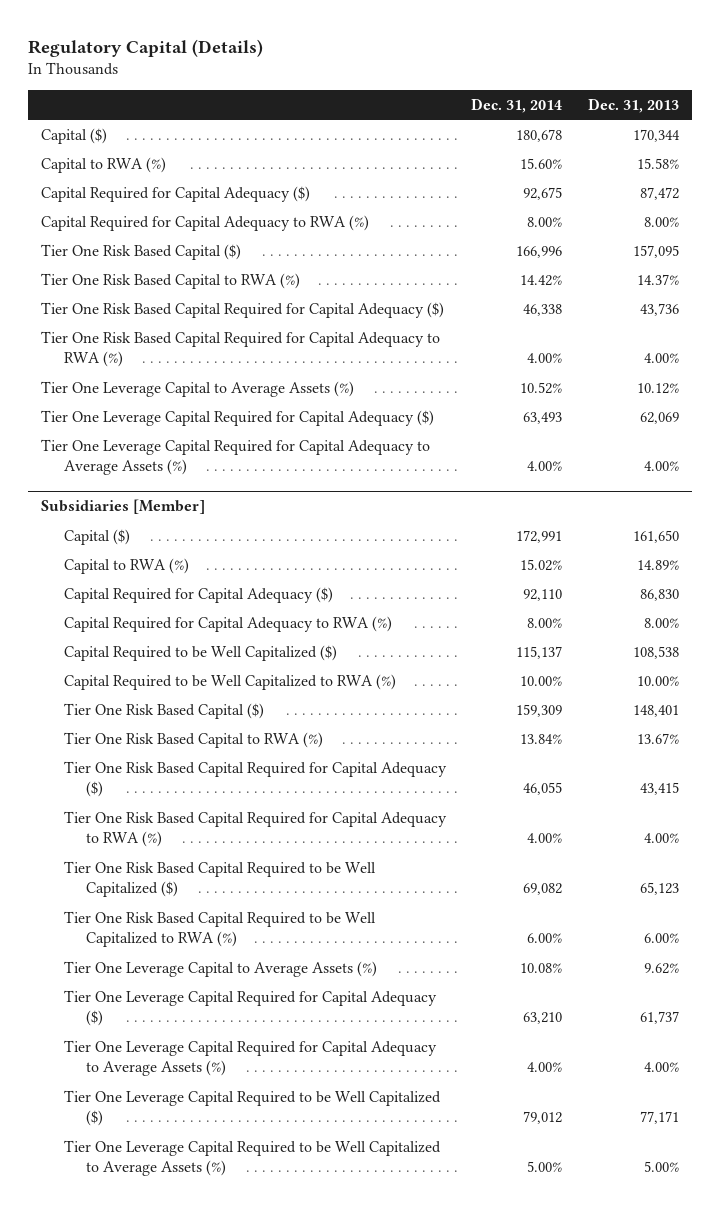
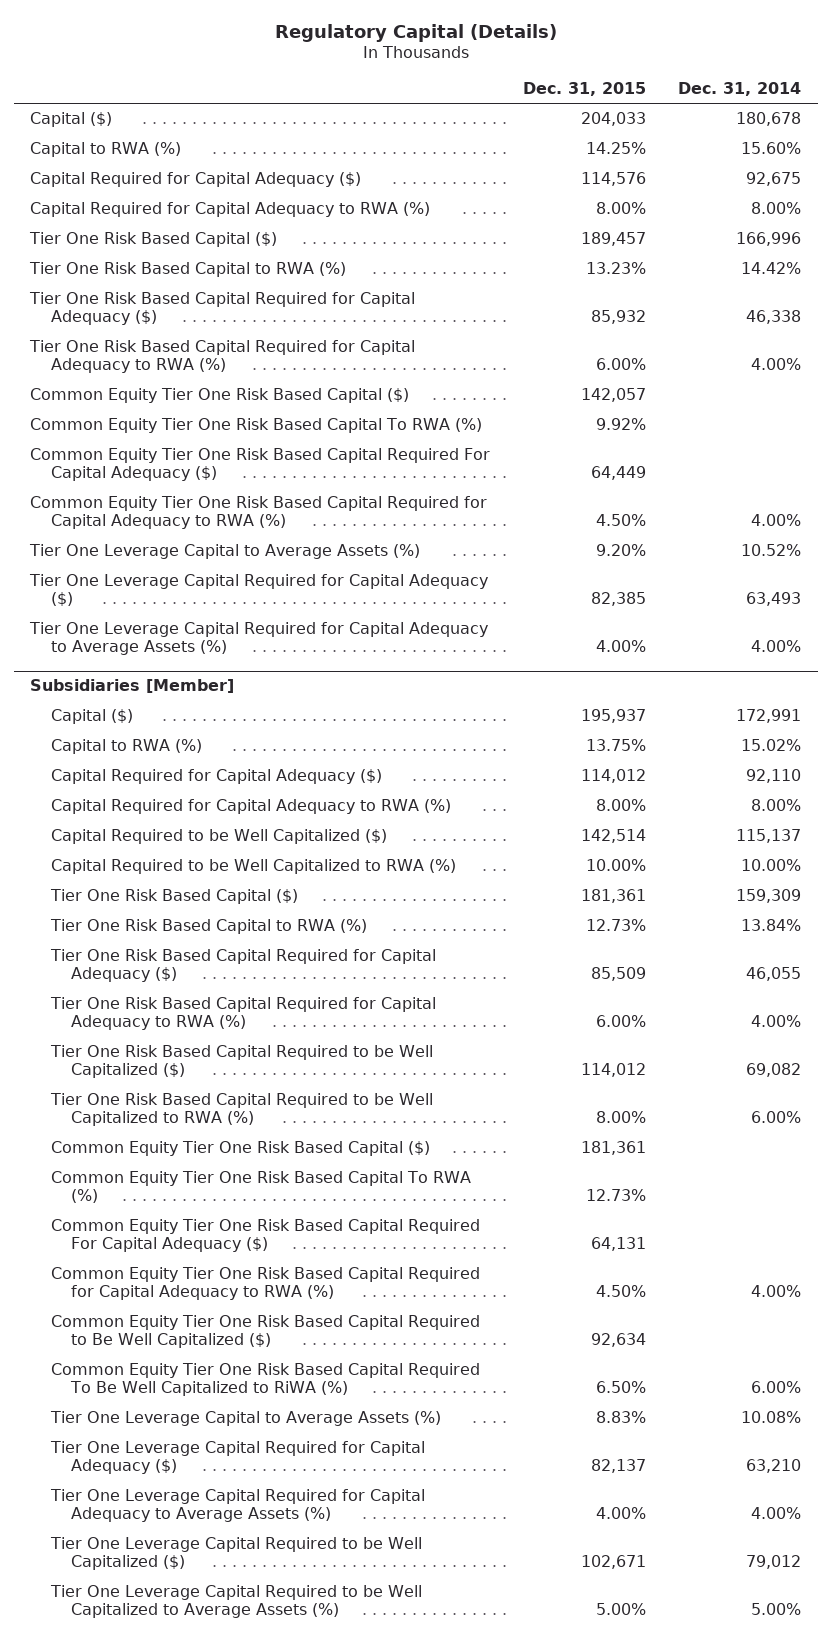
[587,97,679,113] Dec. 31, 2013 -> none
none -> [522,82,646,97] Dec. 31, 2015
none -> [30,388,410,404] Common Equity Tier One Risk Based Capital ($)
none -> [30,418,483,434] Common Equity Tier One Risk Based Capital To RWA (%)
none -> [30,448,491,482] Common Equity Tier One Risk Based Capital Required For Capital Adequacy ($)
none -> [30,496,488,530] Common Equity Tier One Risk Based Capital Required for Capital Adequacy to RWA (%)
none -> [50,1141,430,1157] Common Equity Tier One Risk Based Capital ($)
none -> [50,1171,471,1204] Common Equity Tier One Risk Based Capital To RWA (%)
none -> [50,1219,480,1253] Common Equity Tier One Risk Based Capital Required For Capital Adequacy ($)
none -> [50,1267,480,1301] Common Equity Tier One Risk Based Capital Required for Capital Adequacy to RWA (%)
none -> [50,1315,480,1349] Common Equity Tier One Risk Based Capital Required to Be Well Capitalized ($)
none -> [50,1363,480,1397] Common Equity Tier One Risk Based Capital Required To Be Well Capitalized to RiWA (%)

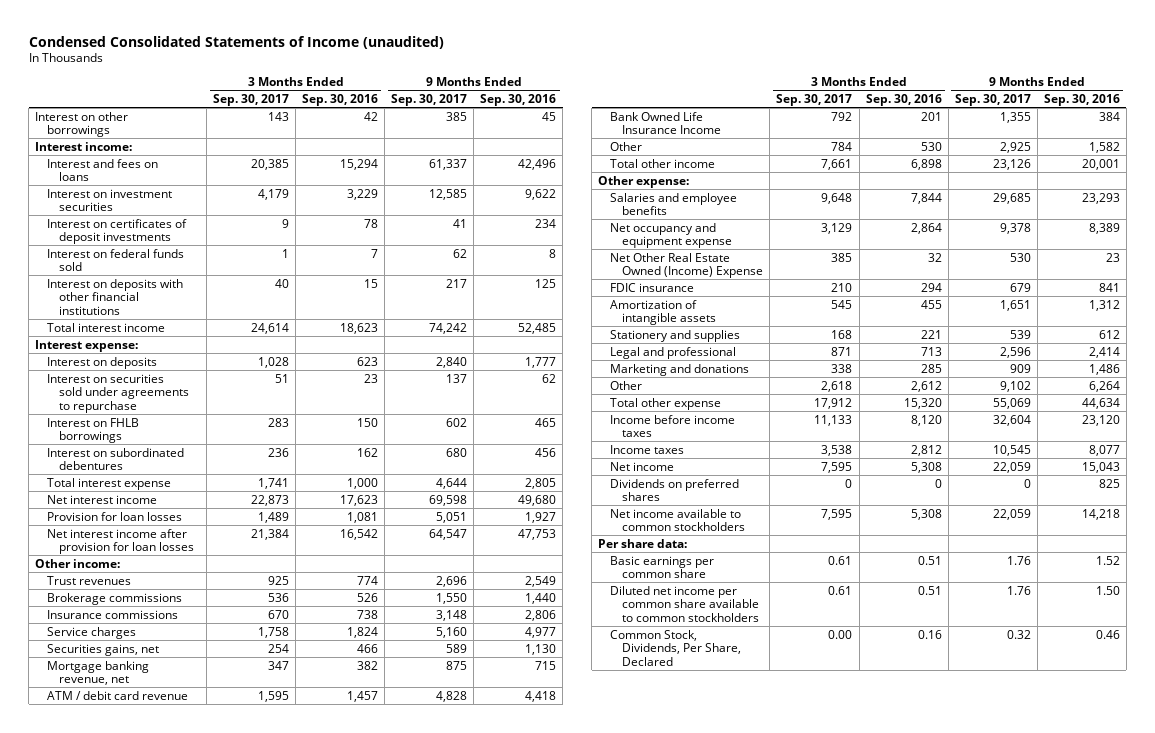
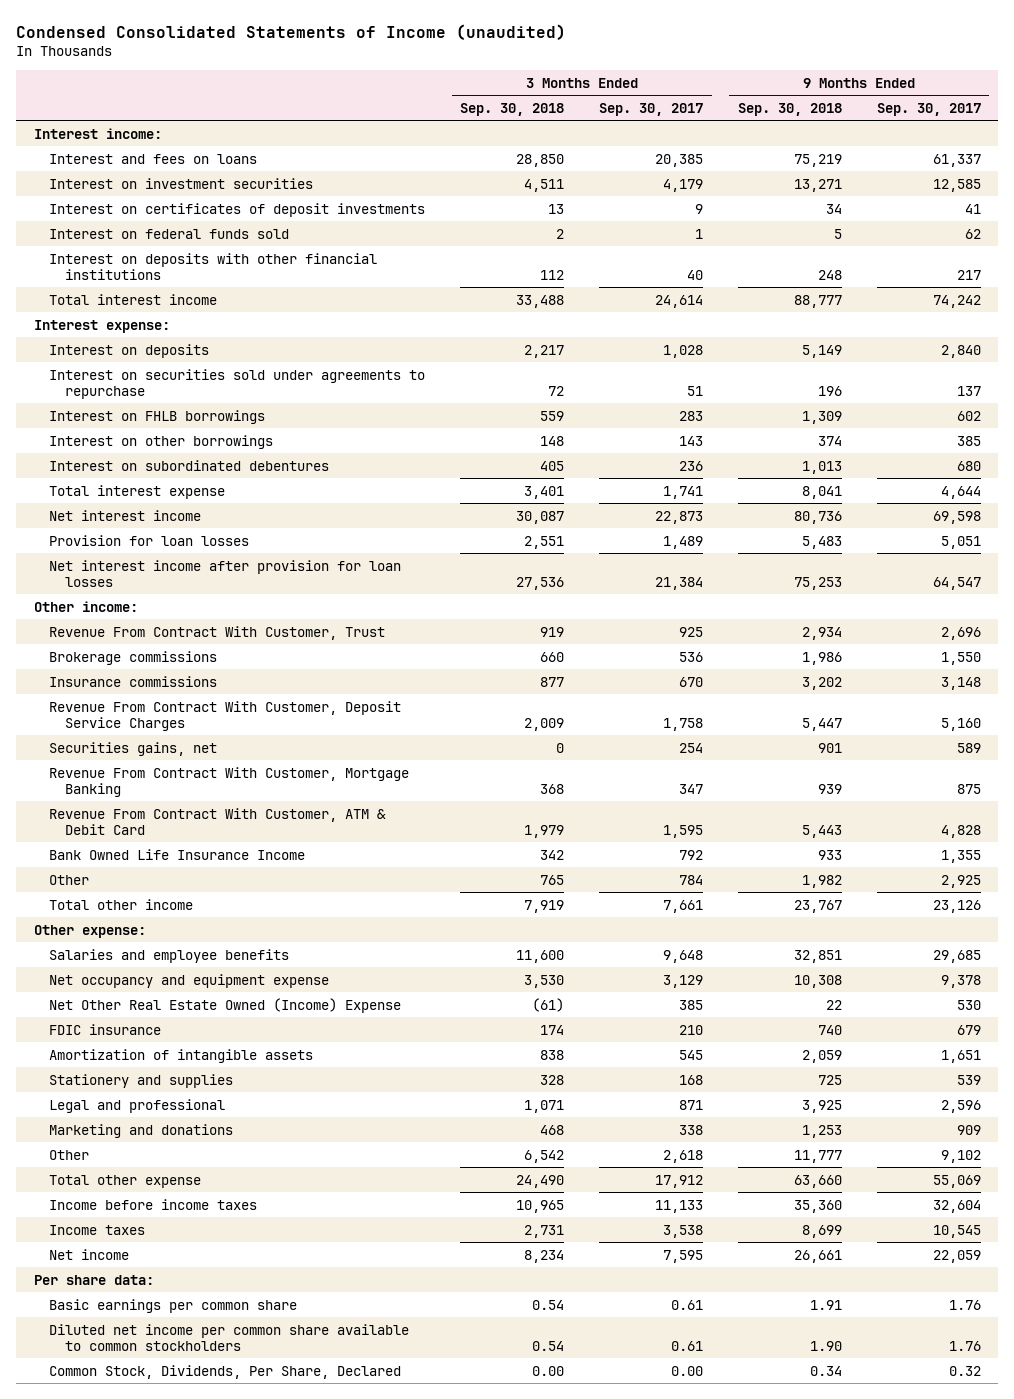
[302,94,379,107] Sep. 30, 2016 -> none
[480,94,557,107] Sep. 30, 2016 -> none
none -> [460,102,565,116] Sep. 30, 2018
none -> [737,102,842,116] Sep. 30, 2018
[35,111,129,138] Interest on other borrowings -> [49,434,274,449] Interest on other borrowings
[47,575,132,585] Trust revenues -> [49,625,386,640] Revenue From Contract With Customer, Trust
[47,626,137,639] Service charges -> [49,700,402,731] Revenue From Contract With Customer, Deposit Service Charges
[47,660,150,686] Mortgage banking revenue, net -> [49,766,410,797] Revenue From Contract With Customer, Mortgage Banking
[47,690,189,700] ATM / debit card revenue -> [49,807,387,835] Revenue From Contract With Customer, ATM & Debit Card
[610,478,740,502] Dividends on preferred shares -> none
[610,508,746,532] Net income available to common stockholders -> none

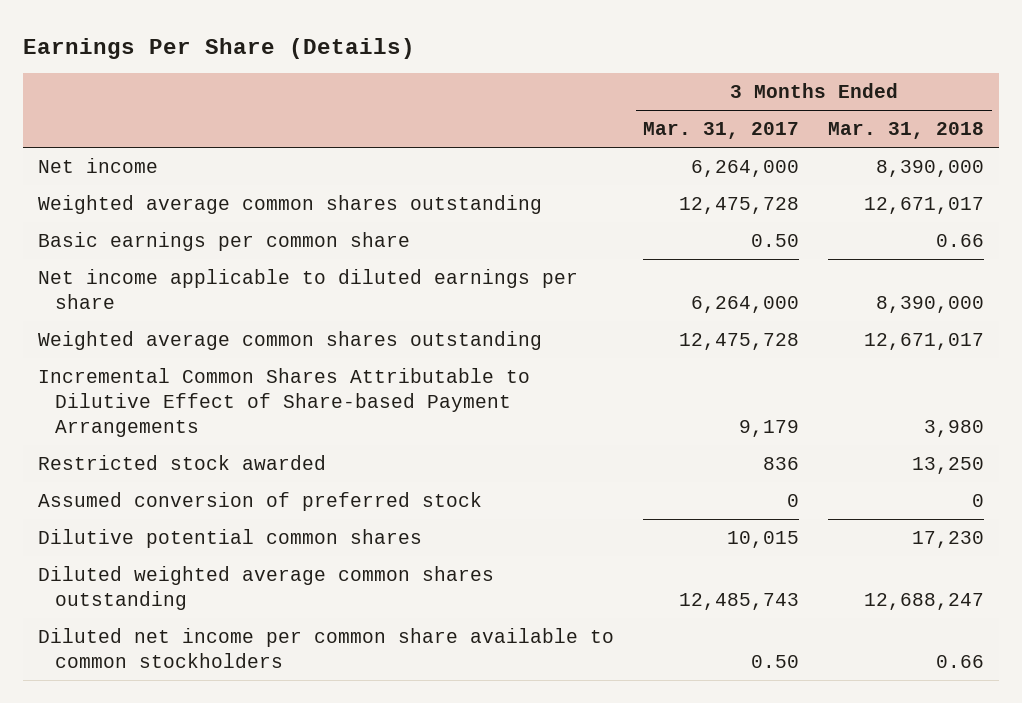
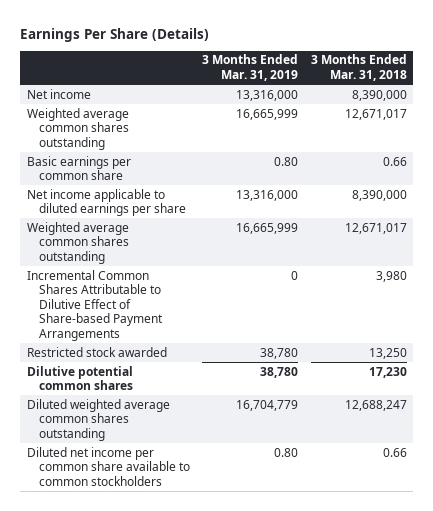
[643,122,800,140] Mar. 31, 2017 -> none
none -> [202,54,299,81] 3 Months Ended Mar. 31, 2019
[37,491,482,511] Assumed conversion of preferred stock -> none

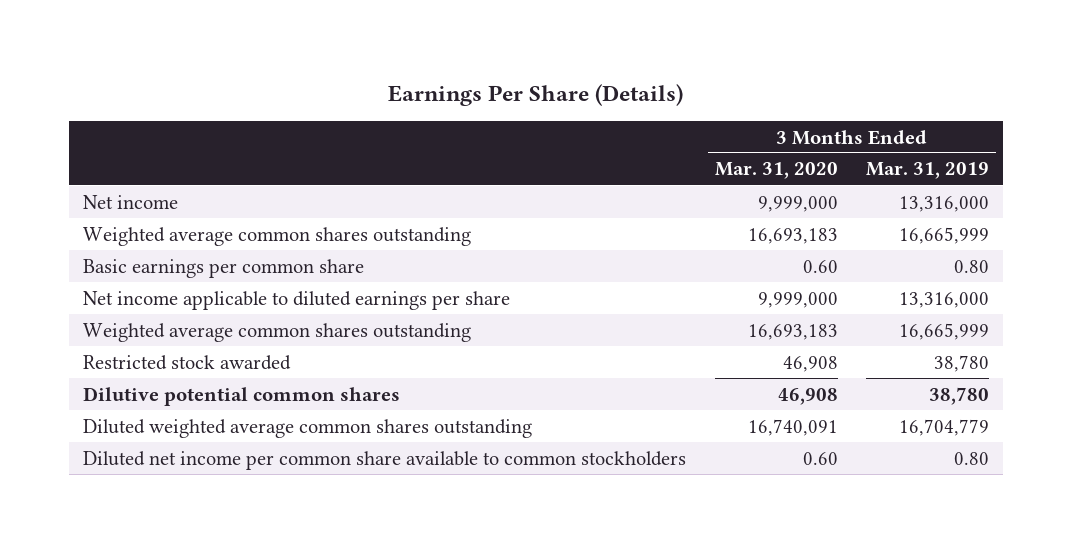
[310,54,407,81] 3 Months Ended Mar. 31, 2018 -> none
none -> [714,162,838,180] Mar. 31, 2020
[26,269,164,341] Incremental Common Shares Attributable to Dilutive Effect of Share-based Payment Arrangements -> none

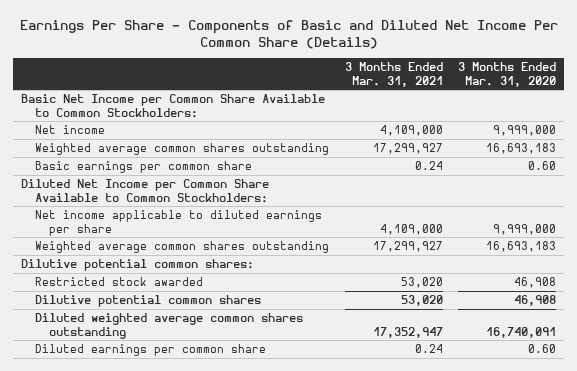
[388,83,684,106] Earnings Per Share (Details) -> [19,20,558,49] Earnings Per Share - Components of Basic and Diluted Net Income Per Common Share (Details)
[865,162,989,180] Mar. 31, 2019 -> none
none -> [344,61,443,87] 3 Months Ended Mar. 31, 2021
none -> [21,94,326,118] Basic Net Income per Common Share Available to Common Stockholders:
none -> [21,179,270,203] Diluted Net Income per Common Share Available to Common Stockholders:
none -> [21,259,255,272] Dilutive potential common shares:
[83,450,687,470] Diluted net income per common share available to common stockholders -> [34,344,266,357] Diluted earnings per common share

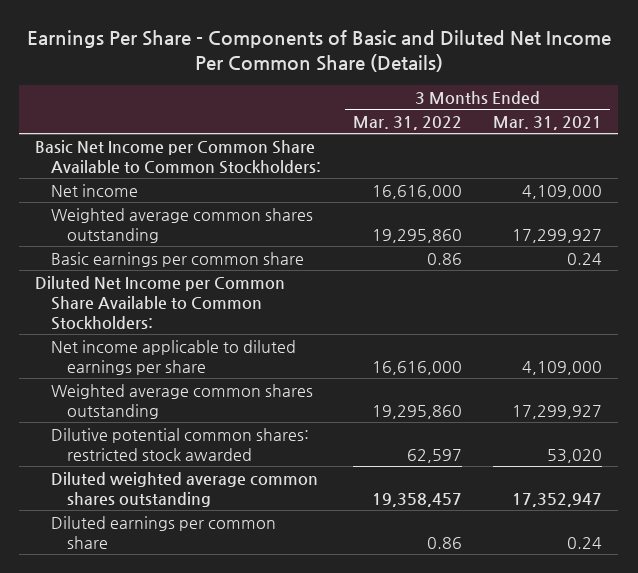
[458,61,557,87] 3 Months Ended Mar. 31, 2020 -> none
none -> [352,115,462,130] Mar. 31, 2022
[21,259,255,272] Dilutive potential common shares: -> none
[34,295,261,308] Dilutive potential common shares -> none
[34,277,203,287] Restricted stock awarded -> [50,427,309,461] Dilutive potential common shares: restricted stock awarded

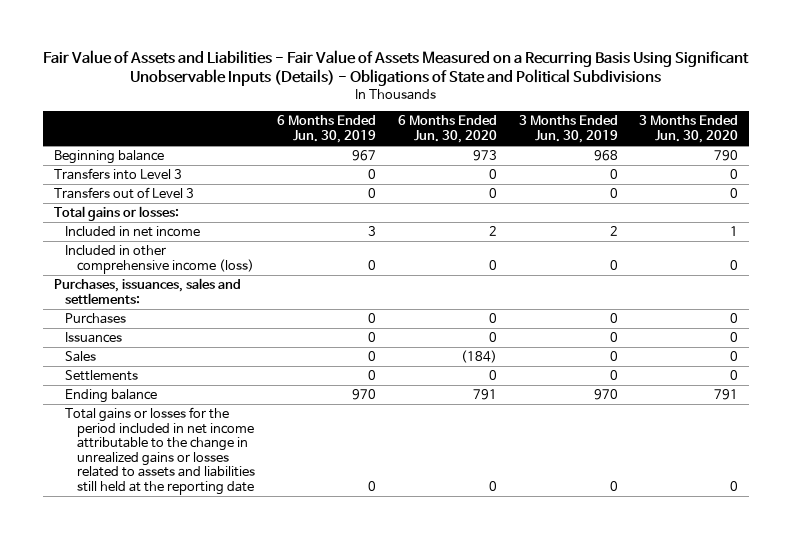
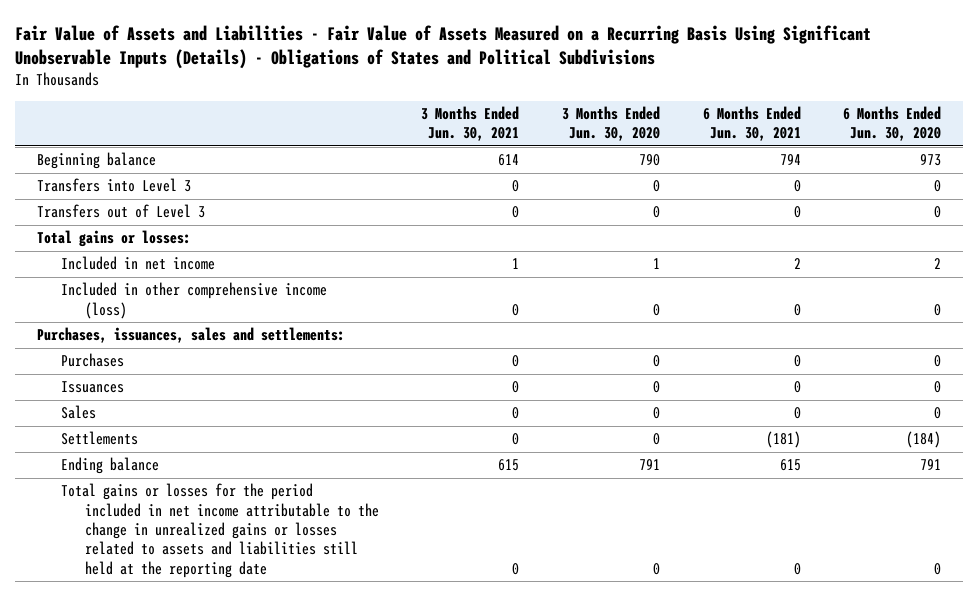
[43,49,750,87] Fair Value of Assets and Liabilities - Fair Value of Assets Measured on a Recurring Basis Using Significant Unobservable Inputs (Details) - Obligations of State and Political Subdivisions -> [15,24,872,69] Fair Value of Assets and Liabilities - Fair Value of Assets Measured on a Recurring Basis Using Significant Unobservable Inputs (Details) - Obligations of States and Political Subdivisions
[276,115,376,143] 6 Months Ended Jun. 30, 2019 -> none
[518,115,618,143] 3 Months Ended Jun. 30, 2019 -> none
none -> [421,105,520,142] 3 Months Ended Jun. 30, 2021
none -> [702,105,801,142] 6 Months Ended Jun. 30, 2021
[460,350,497,364] (184) -> [934,407,942,420] 0
[488,370,497,381] 0 -> [906,431,942,449] (184)

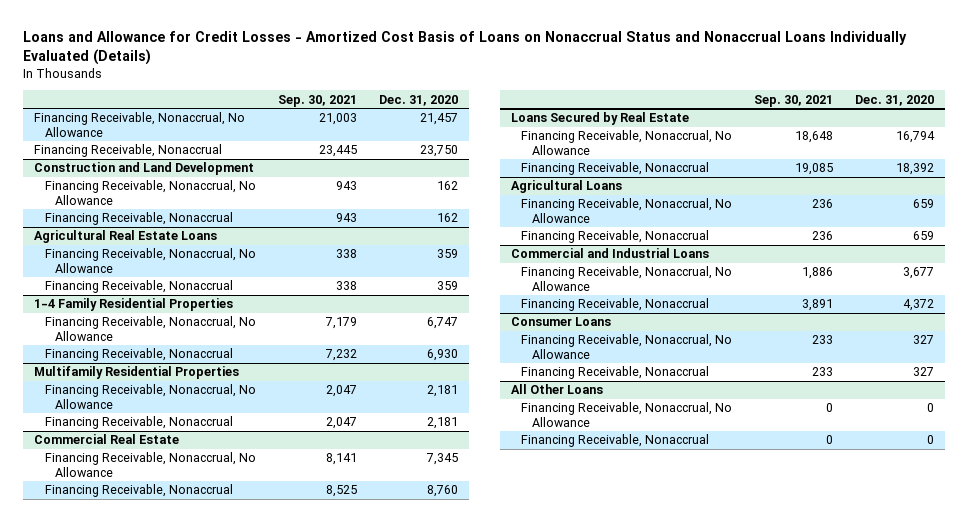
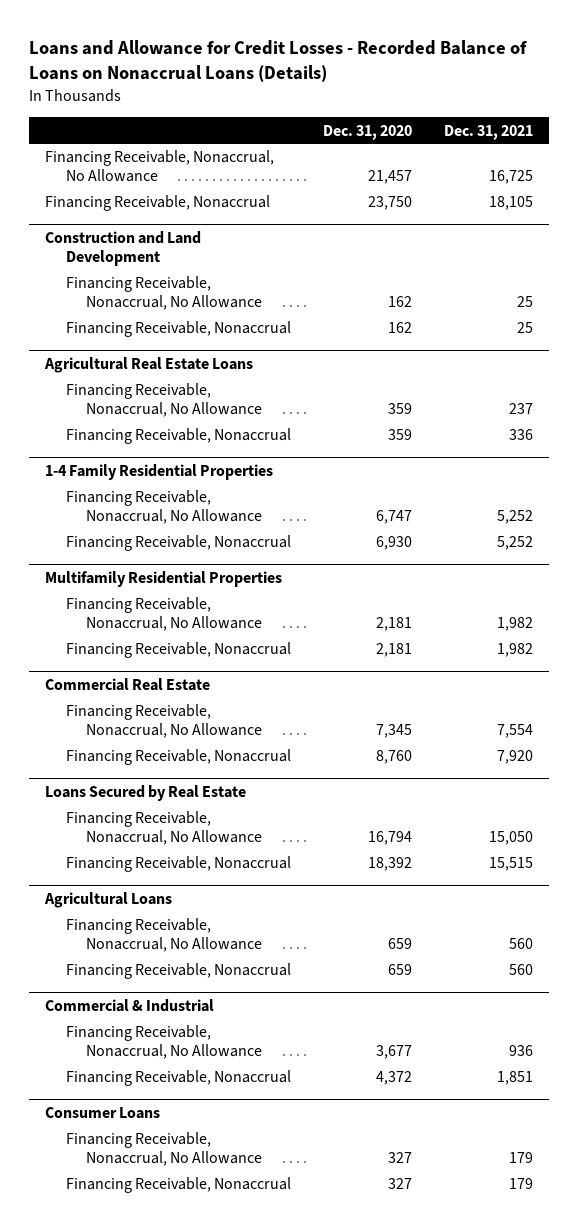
[23,31,908,66] Loans and Allowance for Credit Losses - Amortized Cost Basis of Loans on Nonaccrual Status and Nonaccrual Loans Individually Evaluated (Details) -> [29,40,528,83] Loans and Allowance for Credit Losses - Recorded Balance of Loans on Nonaccrual Loans (Details)
[277,94,357,107] Sep. 30, 2021 -> none
none -> [443,124,533,140] Dec. 31, 2021
[510,248,709,259] Commercial and Industrial Loans -> [45,998,215,1012] Commercial & Industrial
[510,384,603,395] All Other Loans -> none
[521,402,733,427] Financing Receivable, Nonaccrual, No Allowance -> none
[521,434,710,448] Financing Receivable, Nonaccrual -> none

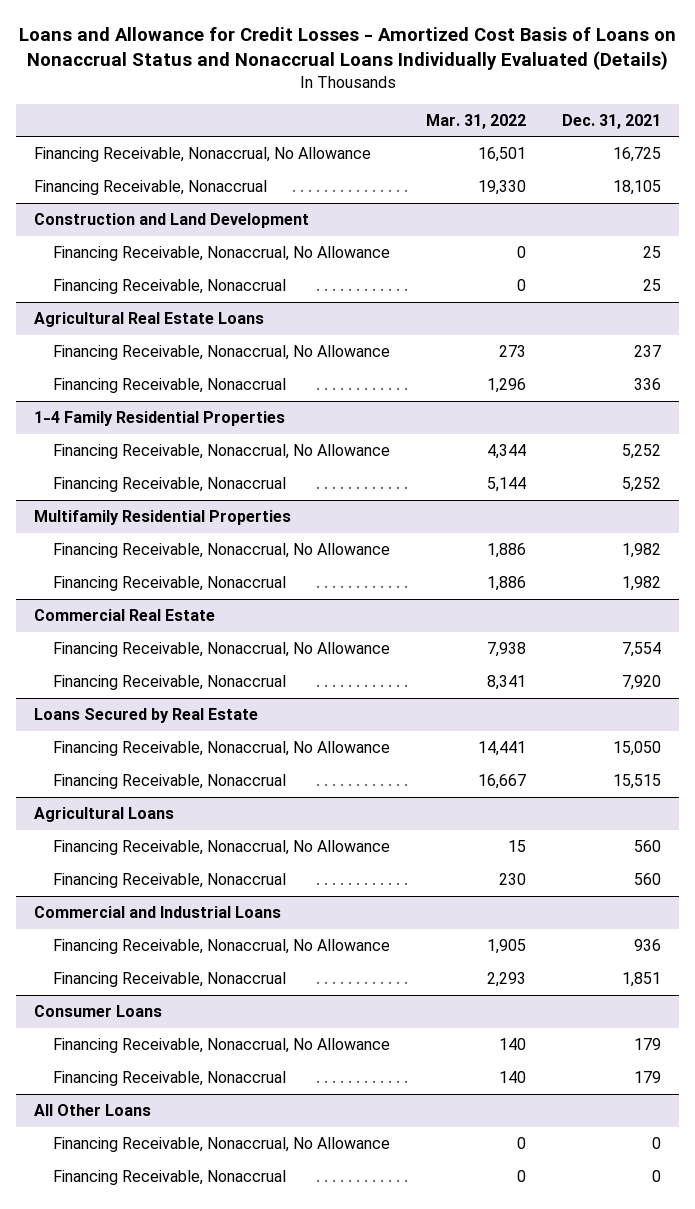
[29,40,528,83] Loans and Allowance for Credit Losses - Recorded Balance of Loans on Nonaccrual Loans (Details) -> [18,27,676,71] Loans and Allowance for Credit Losses - Amortized Cost Basis of Loans on Nonaccrual Status and Nonaccrual Loans Individually Evaluated (Details)
[322,124,412,140] Dec. 31, 2020 -> none
none -> [425,113,526,129] Mar. 31, 2022
[45,998,215,1012] Commercial & Industrial -> [34,906,282,919] Commercial and Industrial Loans
none -> [34,1104,152,1117] All Other Loans
none -> [53,1137,391,1153] Financing Receivable, Nonaccrual, No Allowance
none -> [53,1170,287,1186] Financing Receivable, Nonaccrual

